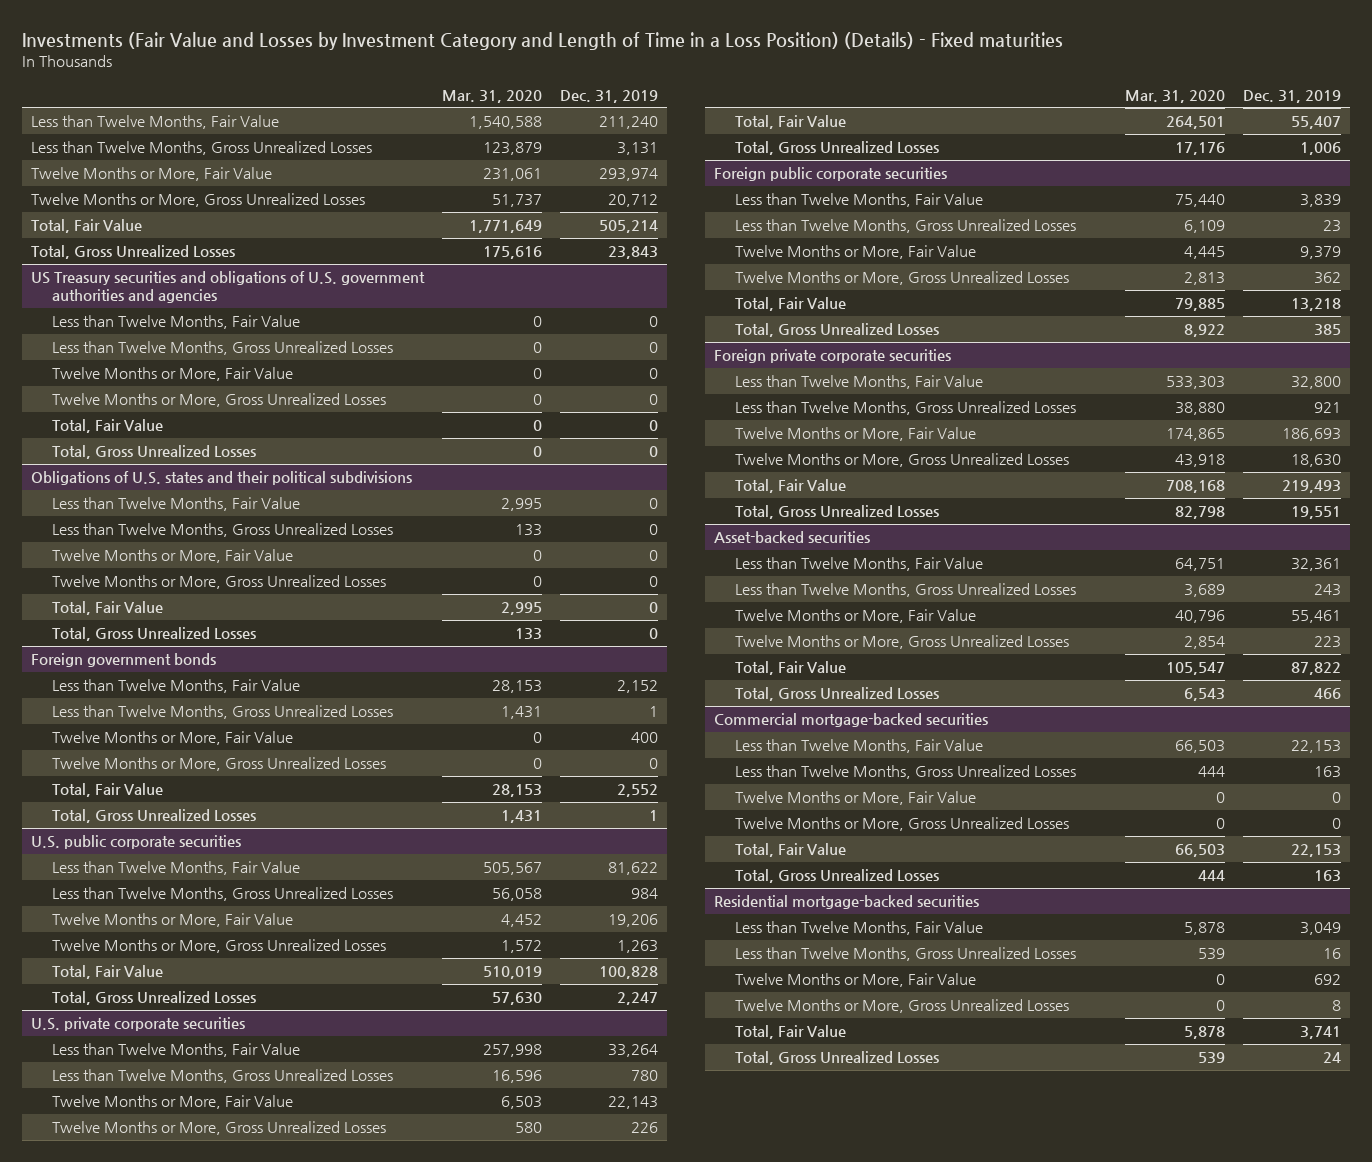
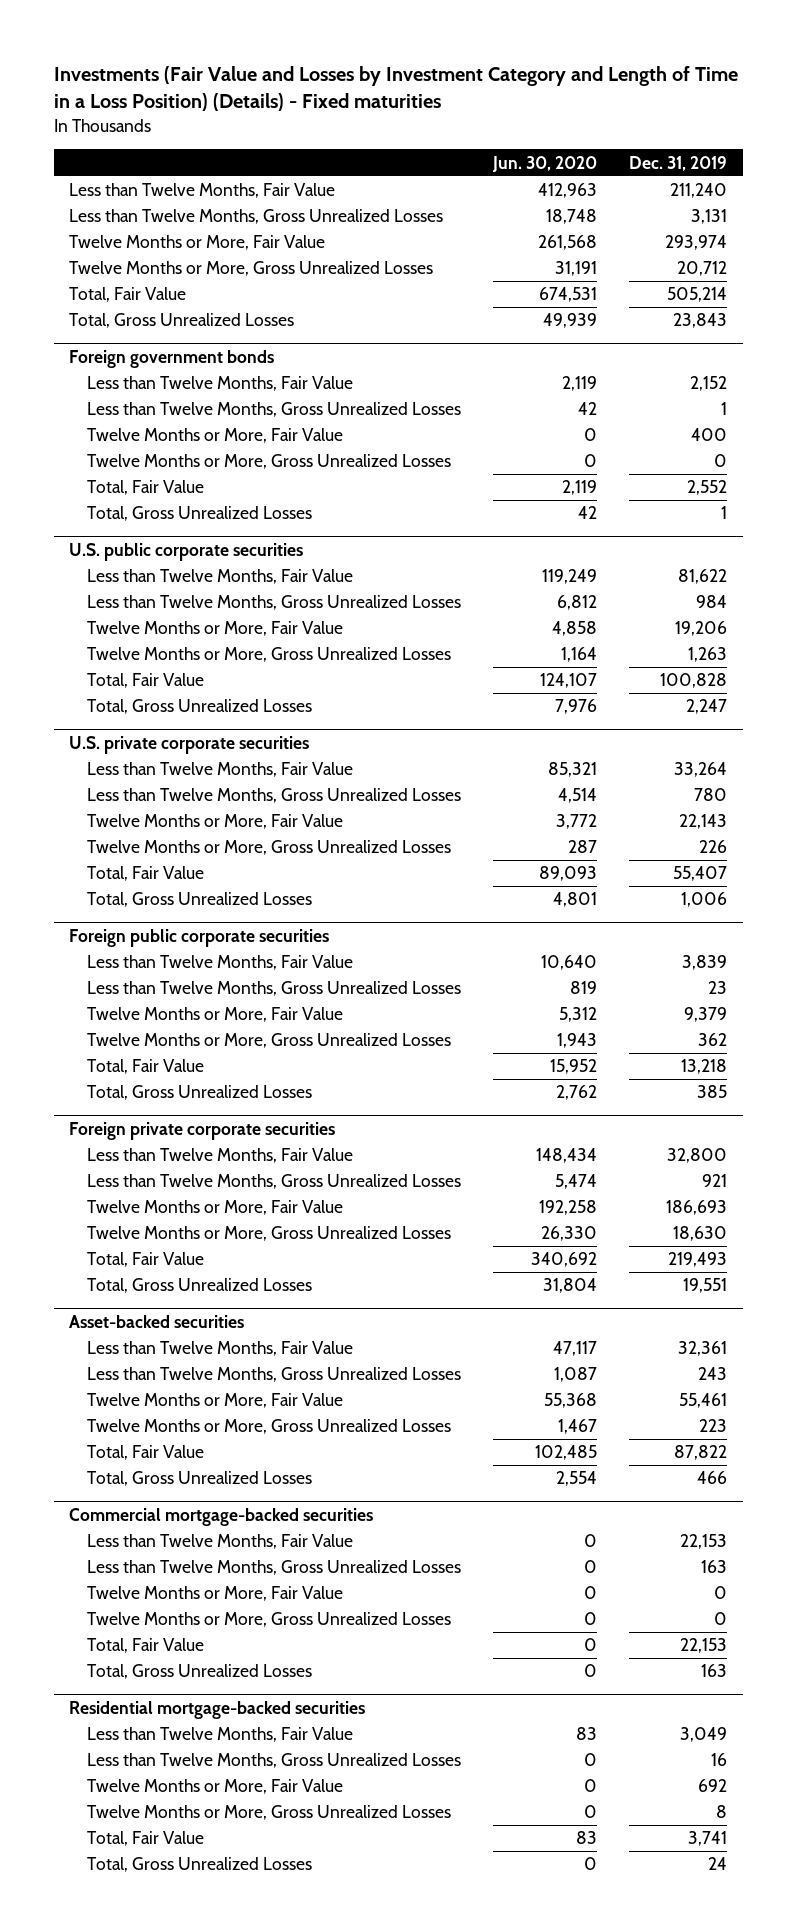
[441,89,542,103] Mar. 31, 2020 -> none
none -> [492,155,598,172] Jun. 30, 2020
[31,271,426,303] US Treasury securities and obligations of U.S. government authorities and agencies -> none
[52,315,301,330] Less than Twelve Months, Fair Value -> none
[52,341,394,356] Less than Twelve Months, Gross Unrealized Losses -> none
[52,367,294,382] Twelve Months or More, Fair Value -> none
[52,393,387,408] Twelve Months or More, Gross Unrealized Losses -> none
[52,419,164,434] Total, Fair Value -> none
[52,445,257,460] Total, Gross Unrealized Losses -> none
[31,471,413,486] Obligations of U.S. states and their political subdivisions -> none
[52,497,301,512] Less than Twelve Months, Fair Value -> none
[52,523,394,538] Less than Twelve Months, Gross Unrealized Losses -> none
[52,549,294,564] Twelve Months or More, Fair Value -> none
[52,575,387,590] Twelve Months or More, Gross Unrealized Losses -> none
[52,601,164,616] Total, Fair Value -> none
[52,627,257,642] Total, Gross Unrealized Losses -> none

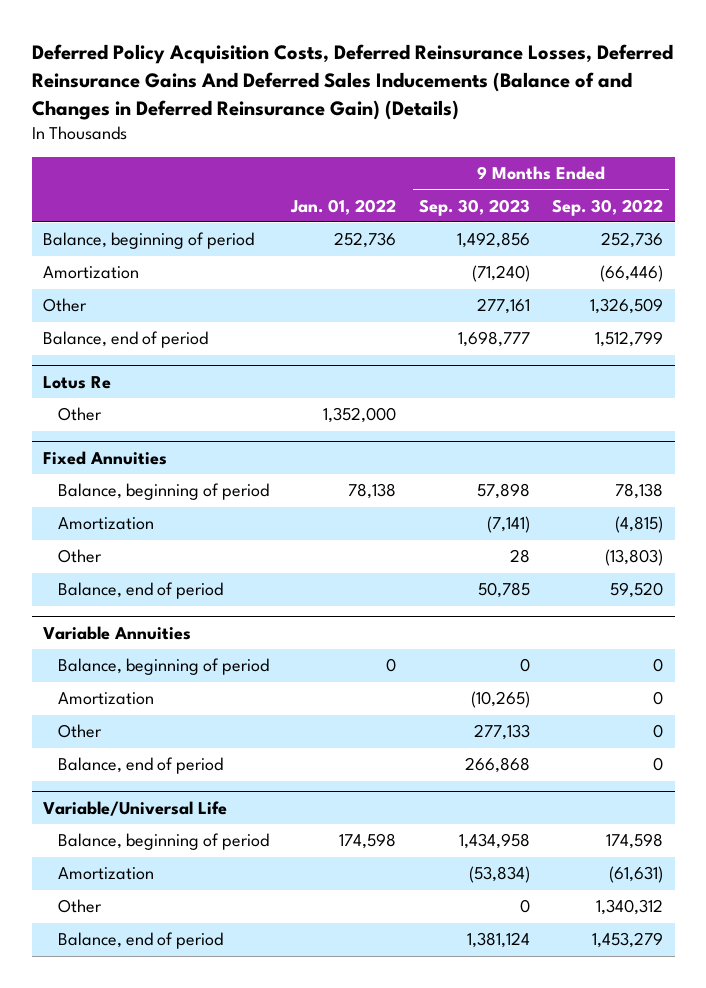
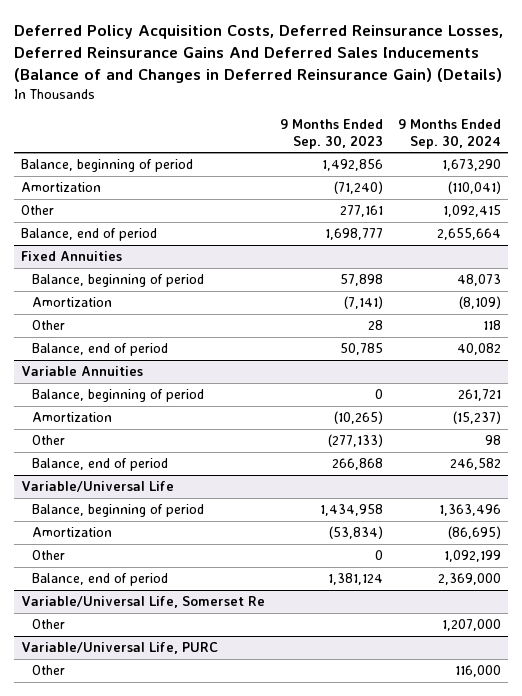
[290,198,397,215] Jan. 01, 2022 -> none
[552,198,664,216] Sep. 30, 2022 -> none
none -> [397,119,501,149] 9 Months Ended Sep. 30, 2024
[42,375,111,389] Lotus Re -> none
[57,407,102,422] Other -> none
[473,724,530,741] 277,133 -> [327,434,383,448] (277,133)
none -> [21,596,266,609] Variable/Universal Life, Somerset Re
none -> [32,619,66,630] Other
none -> [21,642,219,655] Variable/Universal Life, PURC
none -> [32,665,66,676] Other

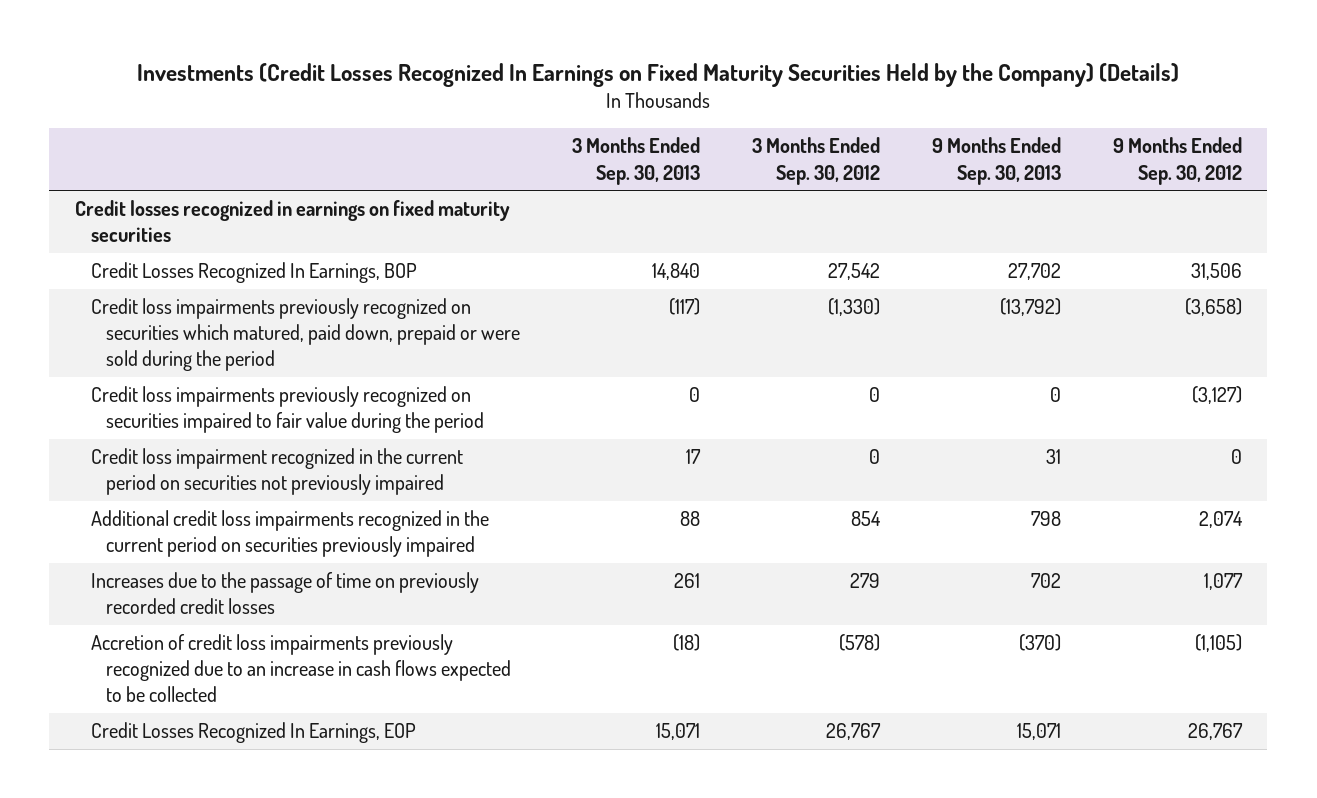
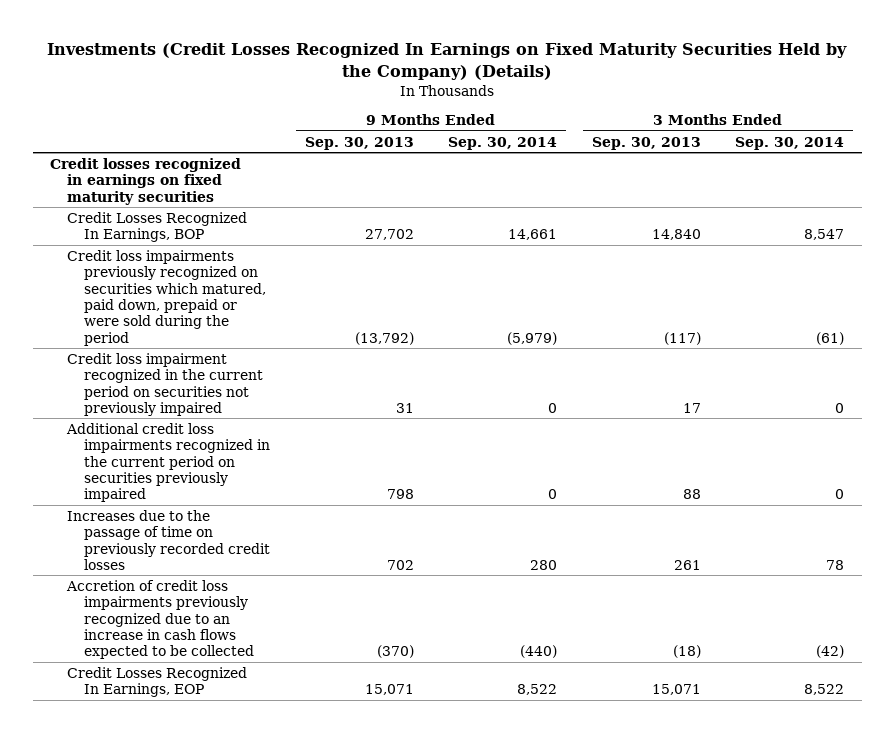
[751,137,880,185] 3 Months Ended Sep. 30, 2012 -> none
[1112,137,1242,185] 9 Months Ended Sep. 30, 2012 -> none
none -> [448,136,558,150] Sep. 30, 2014
none -> [735,136,845,150] Sep. 30, 2014
[90,386,485,434] Credit loss impairments previously recognized on securities impaired to fair value during the period -> none

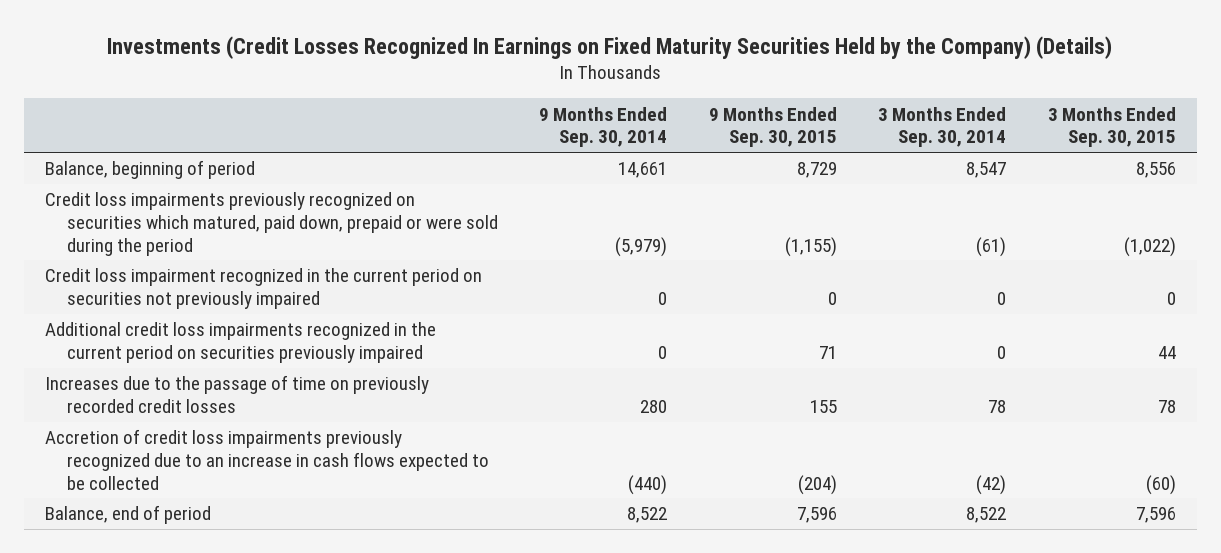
[304,136,414,150] Sep. 30, 2013 -> none
[591,136,701,150] Sep. 30, 2013 -> none
none -> [708,106,837,148] 9 Months Ended Sep. 30, 2015
none -> [1047,106,1176,148] 3 Months Ended Sep. 30, 2015
[50,157,242,205] Credit losses recognized in earnings on fixed maturity securities -> none
[67,211,248,243] Credit Losses Recognized In Earnings, BOP -> [44,160,255,180] Balance, beginning of period
[67,666,248,698] Credit Losses Recognized In Earnings, EOP -> [44,505,211,525] Balance, end of period

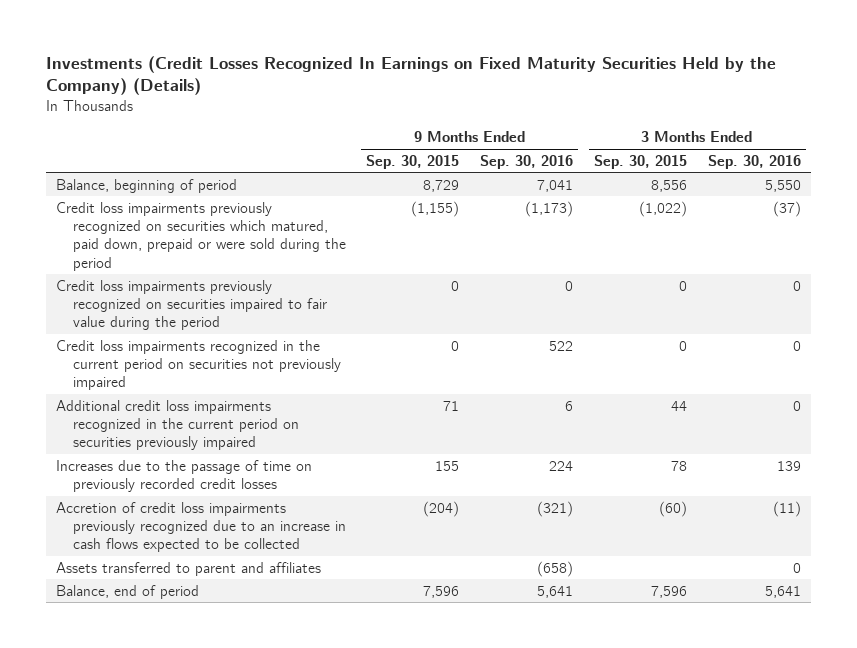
[539,106,668,148] 9 Months Ended Sep. 30, 2014 -> none
[878,106,1007,148] 3 Months Ended Sep. 30, 2014 -> none
none -> [480,154,574,169] Sep. 30, 2016
none -> [707,154,801,169] Sep. 30, 2016
none -> [56,279,327,331] Credit loss impairments previously recognized on securities impaired to fair value during the period
[44,268,482,309] Credit loss impairment recognized in the current period on securities not previously impaired -> [56,339,341,391] Credit loss impairments recognized in the current period on securities not previously impaired
none -> [56,561,322,576] Assets transferred to parent and affiliates

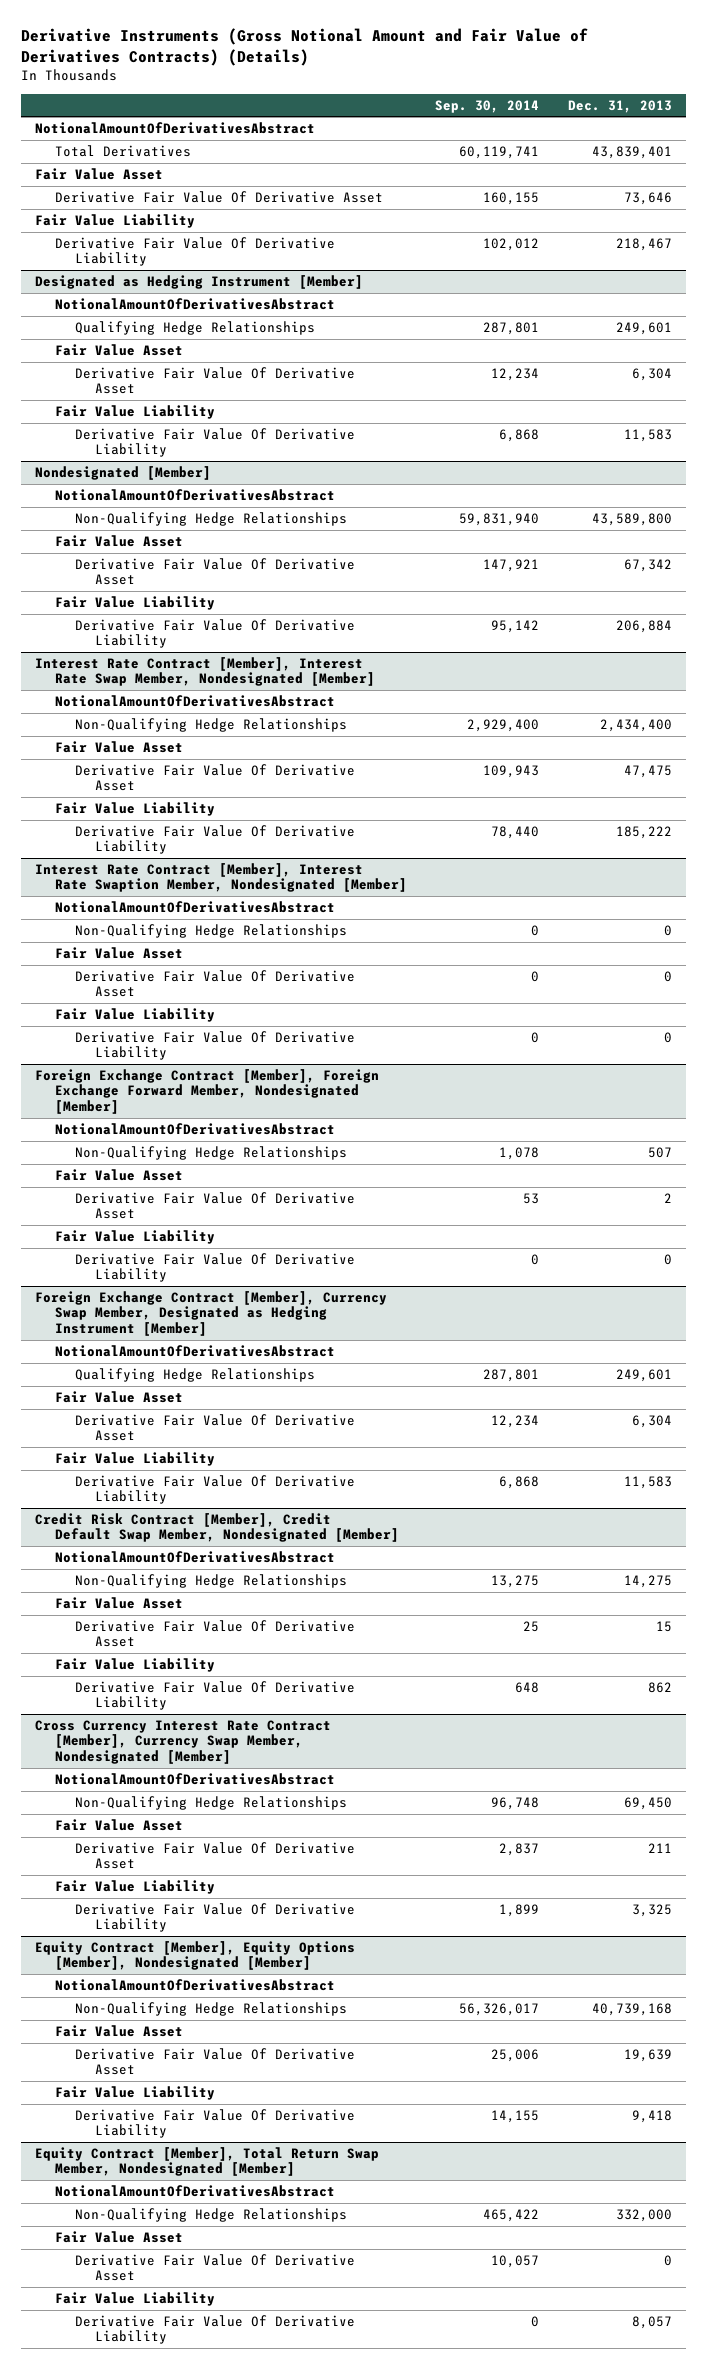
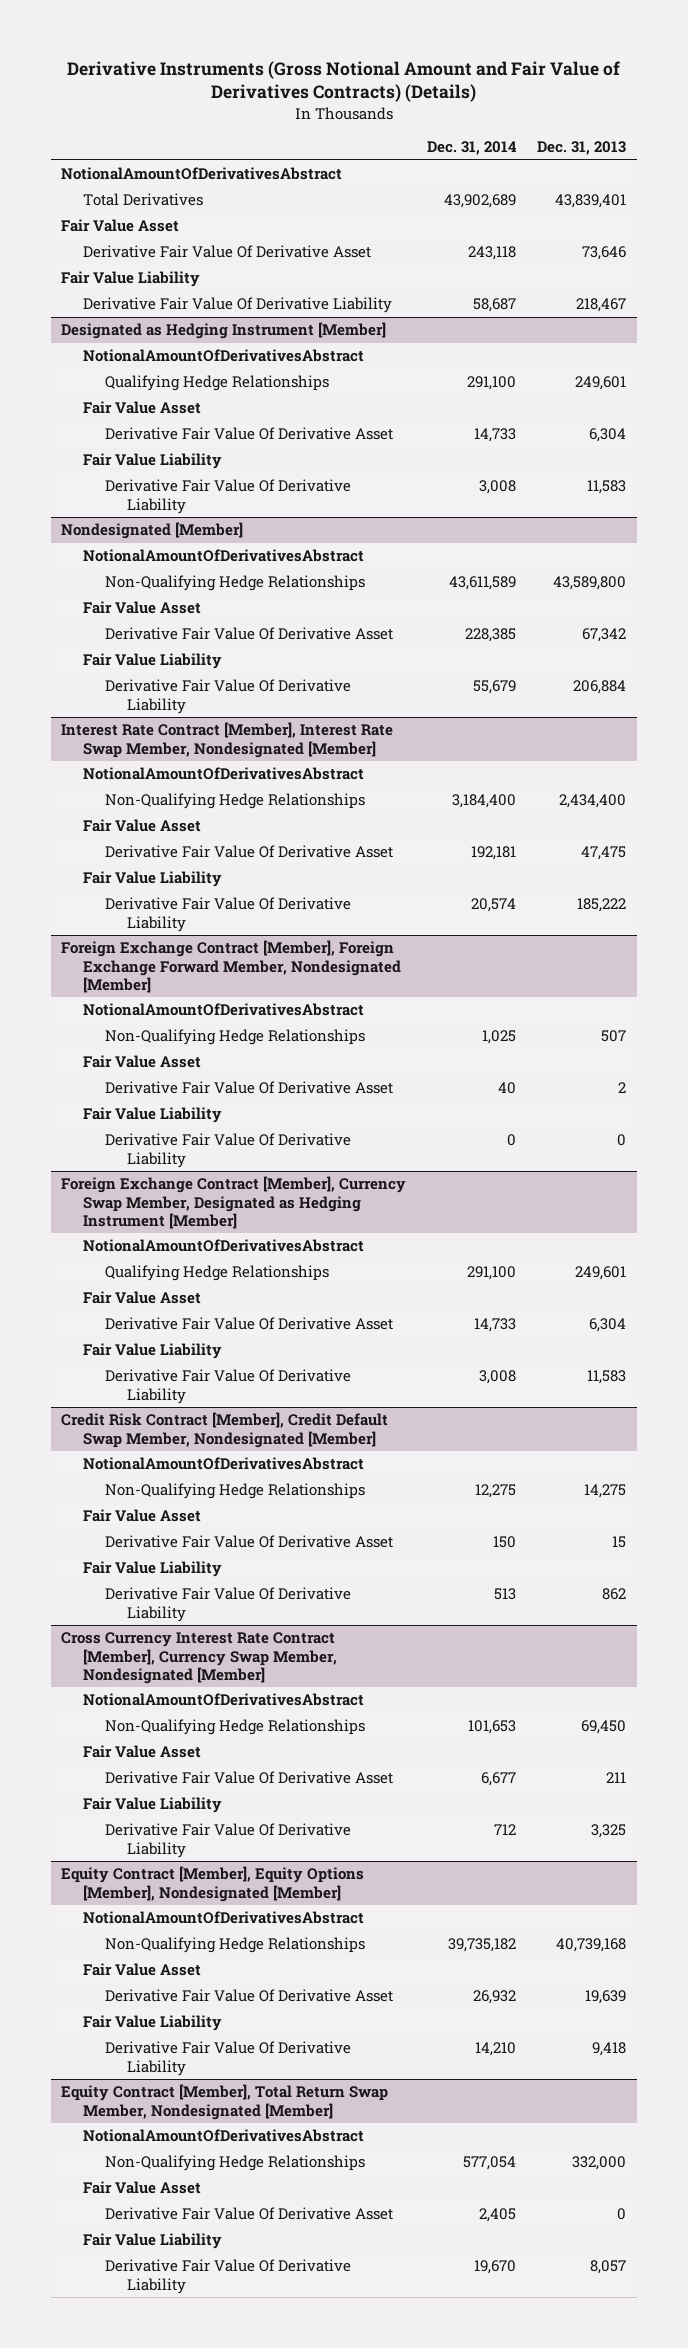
[435,99,540,113] Sep. 30, 2014 -> none
none -> [427,141,518,156] Dec. 31, 2014
[34,863,407,893] Interest Rate Contract [Member], Interest Rate Swaption Member, Nondesignated [Member] -> none
[54,901,335,914] NotionalAmountOfDerivativesAbstract -> none
[74,924,347,939] Non-Qualifying Hedge Relationships -> none
[54,947,183,960] Fair Value Asset -> none
[74,970,355,998] Derivative Fair Value Of Derivative Asset -> none
[54,1008,215,1023] Fair Value Liability -> none
[74,1031,355,1061] Derivative Fair Value Of Derivative Liability -> none

